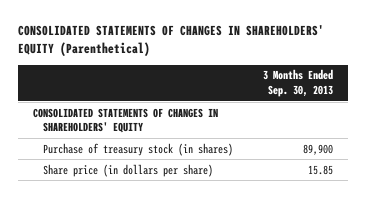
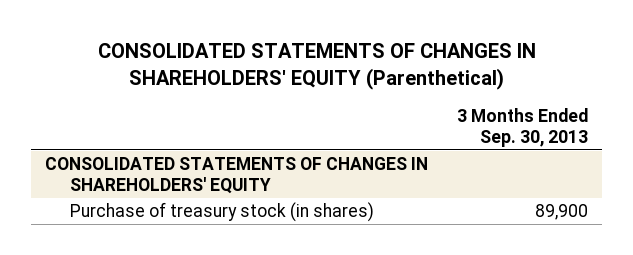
[42,163,213,177] Share price (in dollars per share) -> none

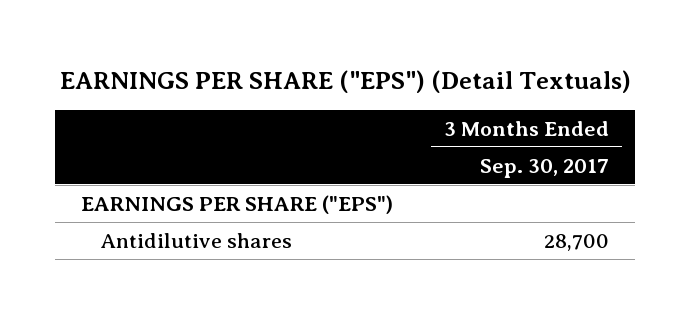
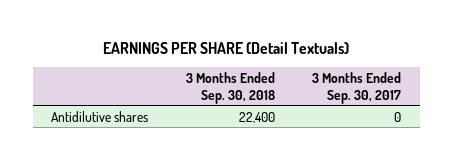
[59,69,631,93] EARNINGS PER SHARE ("EPS") (Detail Textuals) -> [103,41,350,54] EARNINGS PER SHARE (Detail Textuals)
none -> [185,72,275,104] 3 Months Ended Sep. 30, 2018
[80,194,393,214] EARNINGS PER SHARE ("EPS") -> none
[544,233,610,251] 28,700 -> [393,111,401,122] 0

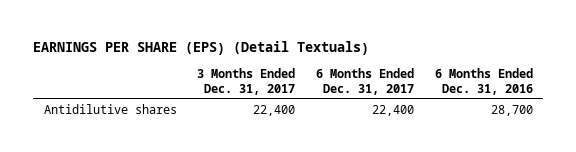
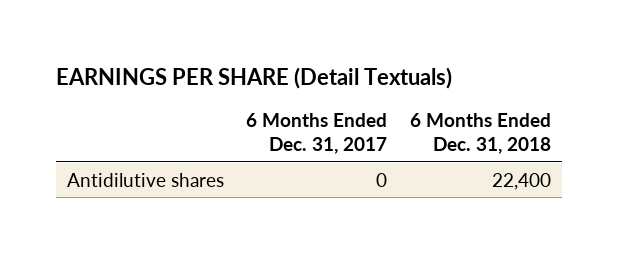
[33,41,370,56] EARNINGS PER SHARE (EPS) (Detail Textuals) -> [55,66,452,89] EARNINGS PER SHARE (Detail Textuals)
[197,68,296,96] 3 Months Ended Dec. 31, 2017 -> none
[434,68,533,96] 6 Months Ended Dec. 31, 2016 -> none
none -> [409,113,551,155] 6 Months Ended Dec. 31, 2018
[371,105,414,117] 22,400 -> [376,172,388,187] 0

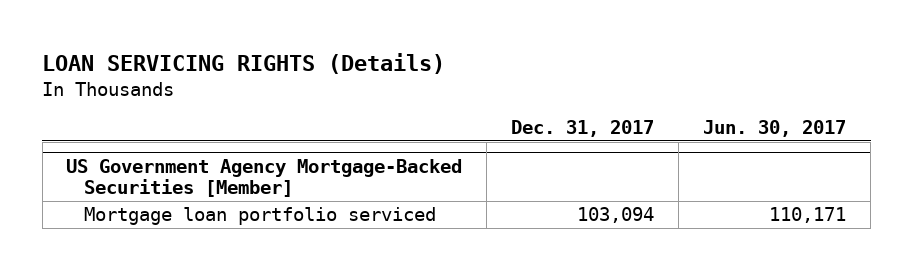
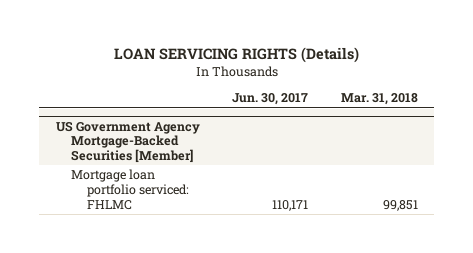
[511,120,655,138] Dec. 31, 2017 -> none
none -> [340,93,418,106] Mar. 31, 2018
[84,207,437,226] Mortgage loan portfolio serviced -> [71,169,189,210] Mortgage loan portfolio serviced: FHLMC

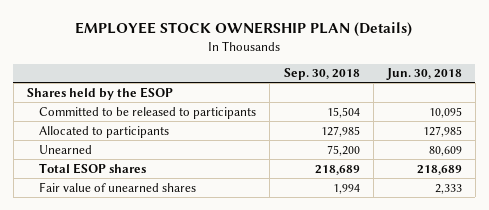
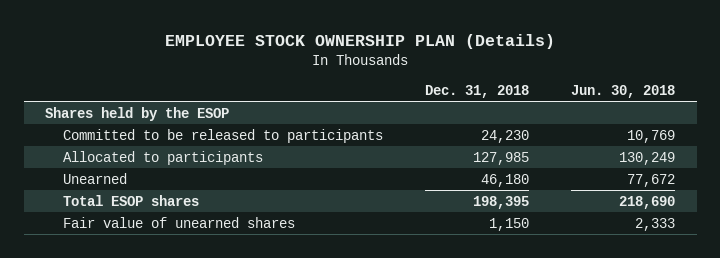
[283,68,360,81] Sep. 30, 2018 -> none
none -> [425,84,530,98] Dec. 31, 2018
[428,106,462,118] 10,095 -> [627,129,676,143] 10,769
[422,125,462,137] 127,985 -> [619,151,676,165] 130,249
[428,145,462,156] 80,609 -> [627,173,676,187] 77,672
[416,164,462,175] 218,689 -> [619,195,676,209] 218,690

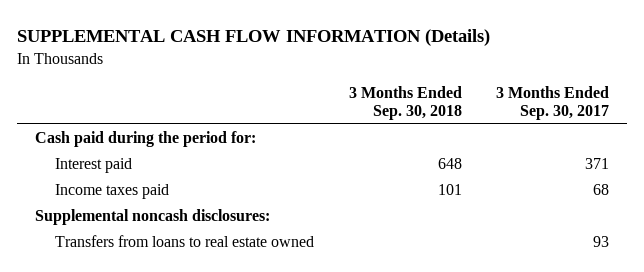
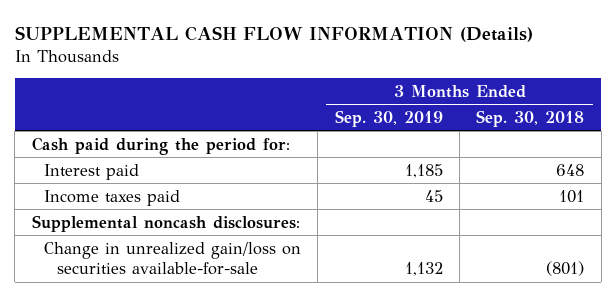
[496,85,610,120] 3 Months Ended Sep. 30, 2017 -> none
none -> [334,110,443,128] Sep. 30, 2019
[54,235,314,248] Transfers from loans to real estate owned -> none
none -> [44,241,302,276] Change in unrealized gain/loss on securities available-for-sale

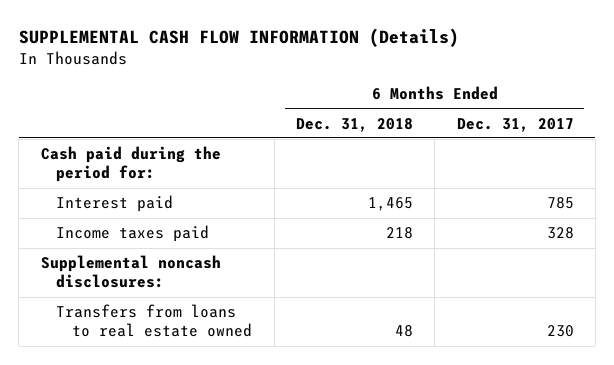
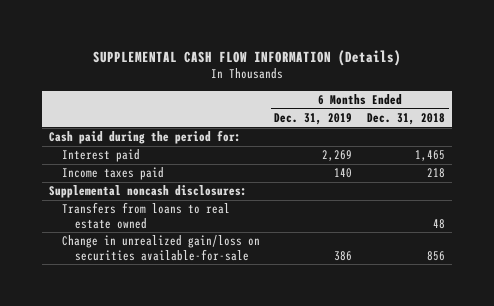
[456,117,574,132] Dec. 31, 2017 -> none
none -> [274,113,353,126] Dec. 31, 2019
none -> [61,235,260,261] Change in unrealized gain/loss on securities available-for-sale

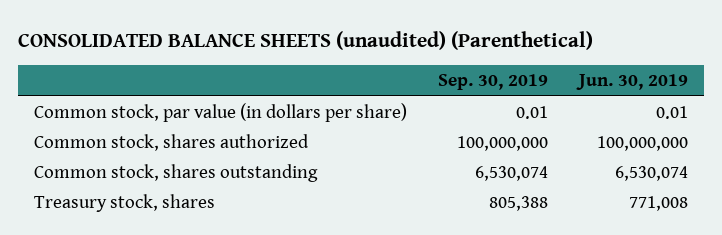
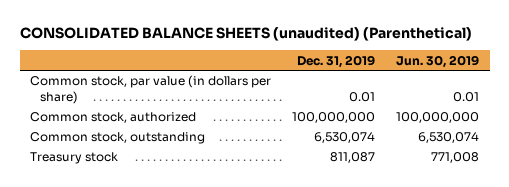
[438,74,549,91] Sep. 30, 2019 -> none
none -> [297,54,376,68] Dec. 31, 2019
[33,133,309,151] Common stock, shares authorized -> [30,112,197,124] Common stock, authorized
[33,163,318,182] Common stock, shares outstanding -> [30,132,206,145] Common stock, outstanding
[33,193,215,212] Treasury stock, shares -> [30,152,119,165] Treasury stock

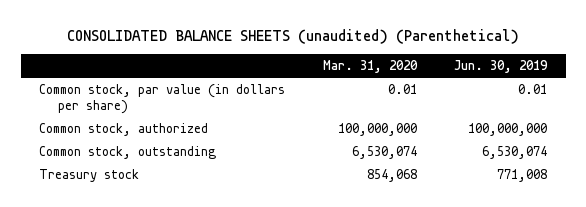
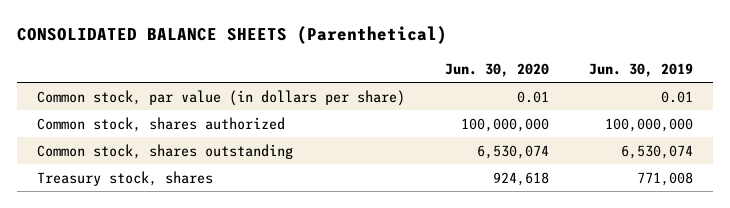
[67,28,520,44] CONSOLIDATED BALANCE SHEETS (unaudited) (Parenthetical) -> [17,26,448,45] CONSOLIDATED BALANCE SHEETS (Parenthetical)
[322,60,418,74] Mar. 31, 2020 -> none
none -> [444,62,549,77] Jun. 30, 2020
[39,123,209,137] Common stock, authorized -> [37,116,286,132] Common stock, shares authorized
[39,146,217,160] Common stock, outstanding -> [37,143,294,159] Common stock, shares outstanding
[39,169,140,183] Treasury stock -> [37,170,214,186] Treasury stock, shares

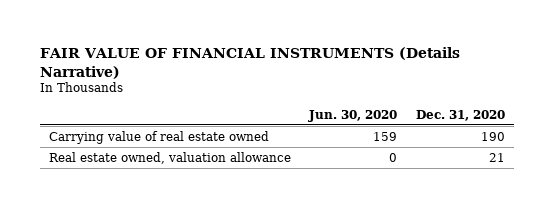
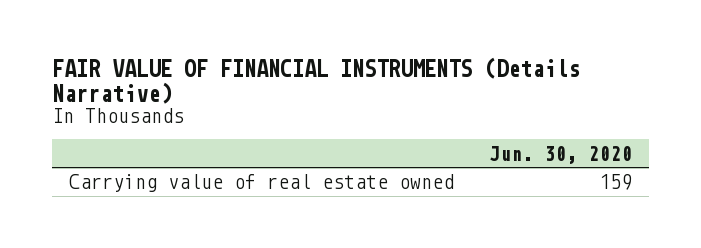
[415,109,505,121] Dec. 31, 2020 -> none
[49,151,292,164] Real estate owned, valuation allowance -> none

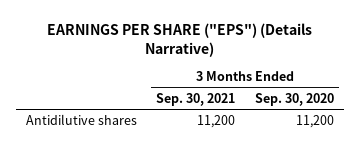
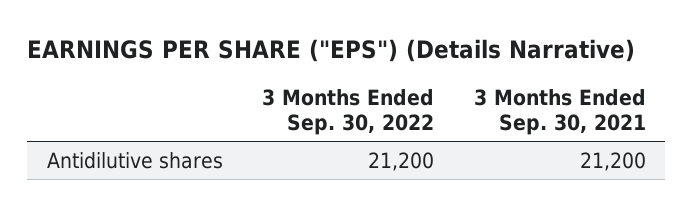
[255,93,335,107] Sep. 30, 2020 -> none
none -> [262,88,435,135] 3 Months Ended Sep. 30, 2022
[197,115,236,129] 11,200 -> [579,152,646,172] 21,200

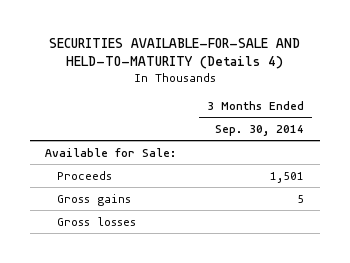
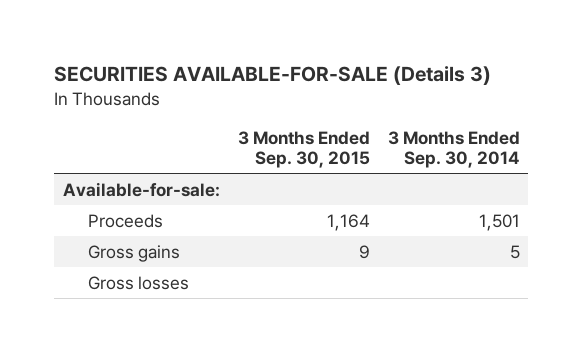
[48,38,300,70] SECURITIES AVAILABLE-FOR-SALE AND HELD-TO-MATURITY (Details 4) -> [54,66,492,86] SECURITIES AVAILABLE-FOR-SALE (Details 3)
none -> [237,130,370,168] 3 Months Ended Sep. 30, 2015
[45,147,177,157] Available for Sale: -> [63,181,221,197] Available-for-sale:

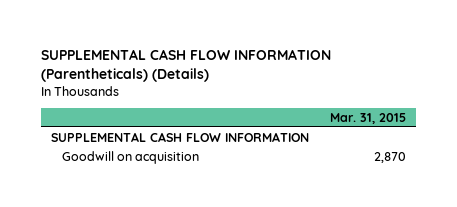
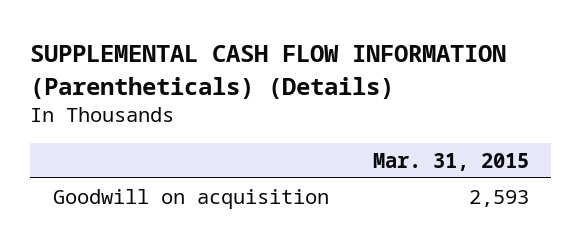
[50,131,309,142] SUPPLEMENTAL CASH FLOW INFORMATION -> none
[373,151,406,163] 2,870 -> [469,189,530,207] 2,593

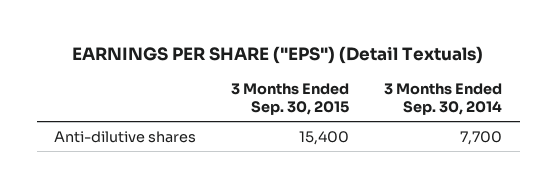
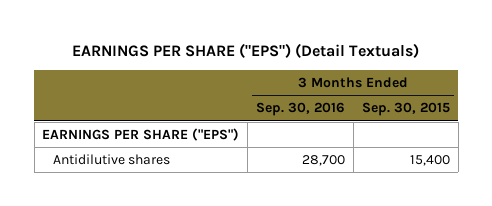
[384,82,503,116] 3 Months Ended Sep. 30, 2014 -> none
none -> [256,102,346,117] Sep. 30, 2016
none -> [42,128,240,142] EARNINGS PER SHARE ("EPS")
[54,130,197,143] Anti-dilutive shares -> [53,154,171,166] Antidilutive shares

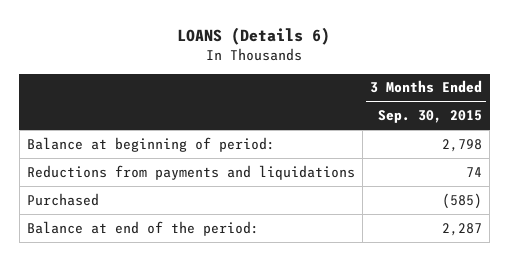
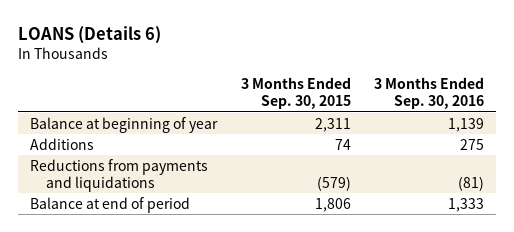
none -> [374,77,485,110] 3 Months Ended Sep. 30, 2016
[26,192,99,206] Purchased -> none
[26,136,275,152] Balance at beginning of period: -> [29,116,218,133] Balance at beginning of year
[442,138,483,152] 2,798 -> [314,117,351,132] 2,311
none -> [29,137,94,150] Additions
[466,166,483,177] 74 -> [316,176,351,192] (579)
[26,220,259,236] Balance at end of the period: -> [29,196,190,213] Balance at end of period
[442,222,483,236] 2,287 -> [314,197,351,212] 1,806

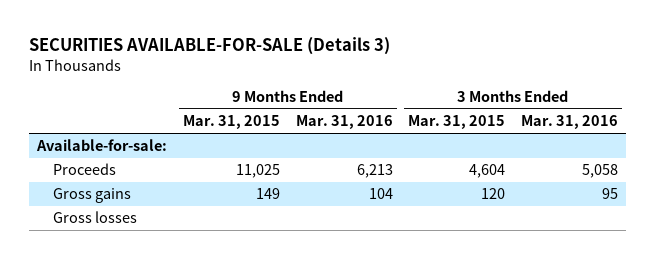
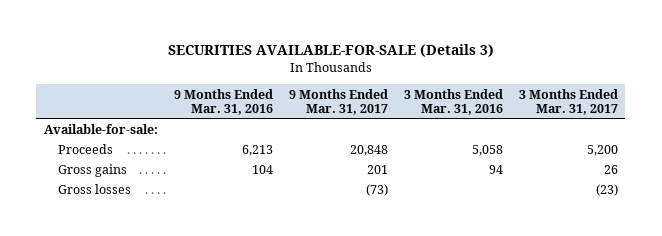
[182,115,280,130] Mar. 31, 2015 -> none
[408,115,506,130] Mar. 31, 2015 -> none
none -> [288,88,388,116] 9 Months Ended Mar. 31, 2017
none -> [518,88,618,116] 3 Months Ended Mar. 31, 2017
[602,188,619,200] 95 -> [488,165,503,175] 94

